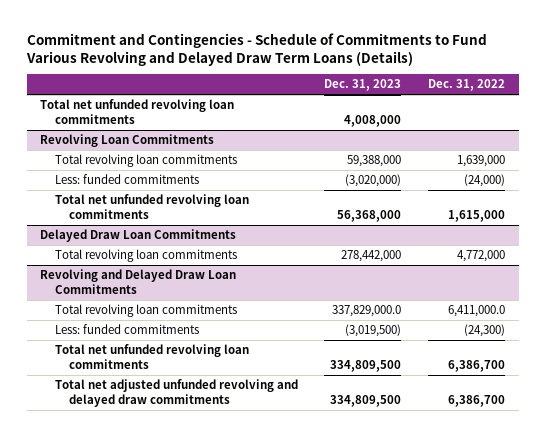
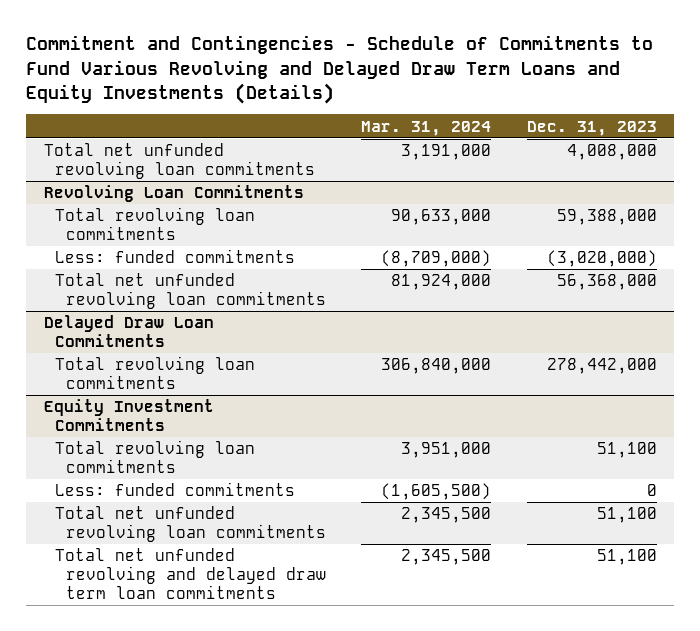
[25,32,487,66] Commitment and Contingencies - Schedule of Commitments to Fund Various Revolving and Delayed Draw Term Loans (Details) -> [26,35,654,104] Commitment and Contingencies - Schedule of Commitments to Fund Various Revolving and Delayed Draw Term Loans and Equity Investments (Details)
[428,79,506,92] Dec. 31, 2022 -> none
none -> [361,120,492,136] Mar. 31, 2024
[40,269,237,294] Revolving and Delayed Draw Loan Commitments -> none
none -> [43,399,214,431] Equity Investment Commitments
[332,305,402,318] 337,829,000.0 -> [596,442,657,459] 51,100
[345,324,402,338] (3,019,500) -> [646,484,657,497] 0
[330,359,402,372] 334,809,500 -> [596,507,657,524] 51,100
[54,379,298,407] Total net adjusted unfunded revolving and delayed draw commitments -> [54,548,326,599] Total net unfunded revolving and delayed draw term loan commitments
[330,394,402,407] 334,809,500 -> [596,549,657,566] 51,100

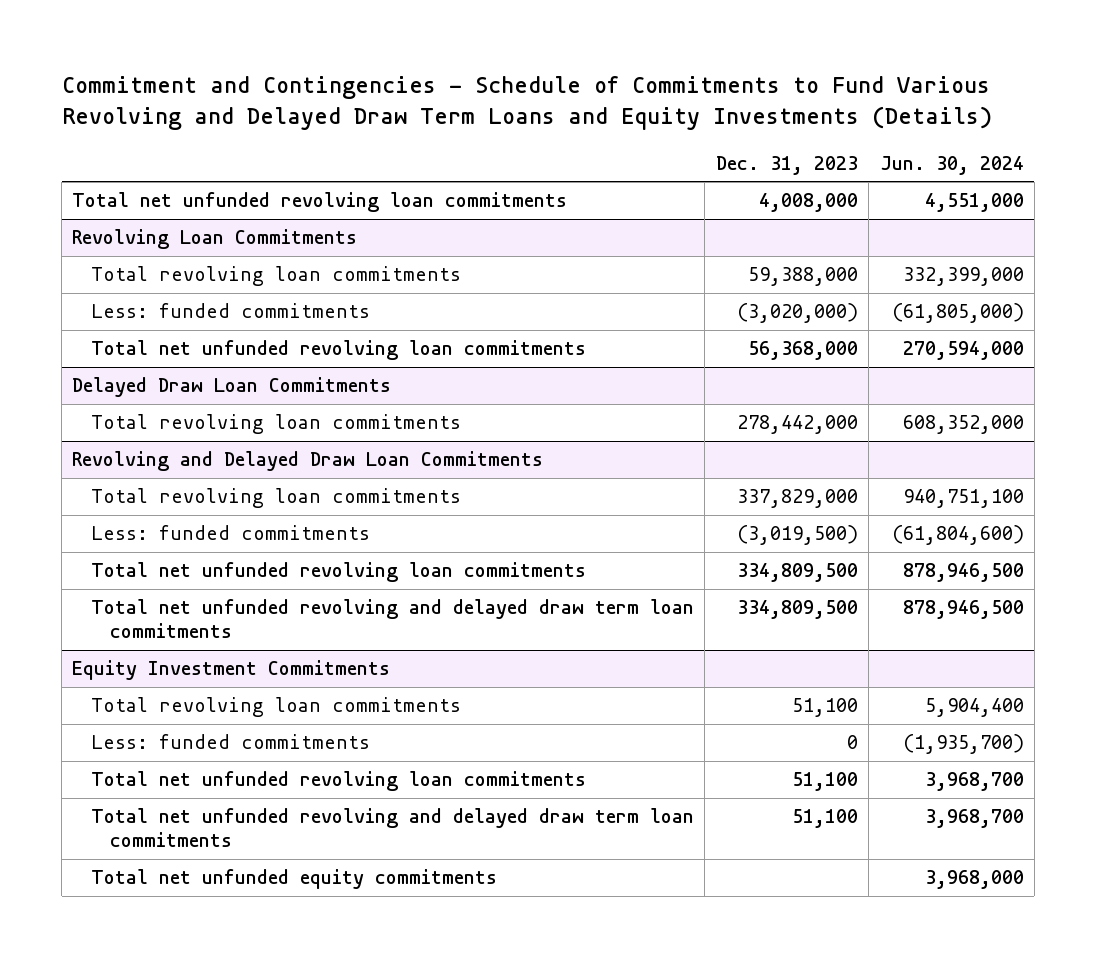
[361,120,492,136] Mar. 31, 2024 -> none
none -> [879,155,1024,175] Jun. 30, 2024
none -> [72,451,544,472] Revolving and Delayed Draw Loan Commitments
none -> [91,488,462,509] Total revolving loan commitments
none -> [91,525,371,541] Less: funded commitments
none -> [91,562,587,583] Total net unfunded revolving loan commitments
none -> [91,599,695,639] Total net unfunded revolving and delayed draw term loan commitments
none -> [91,869,498,890] Total net unfunded equity commitments

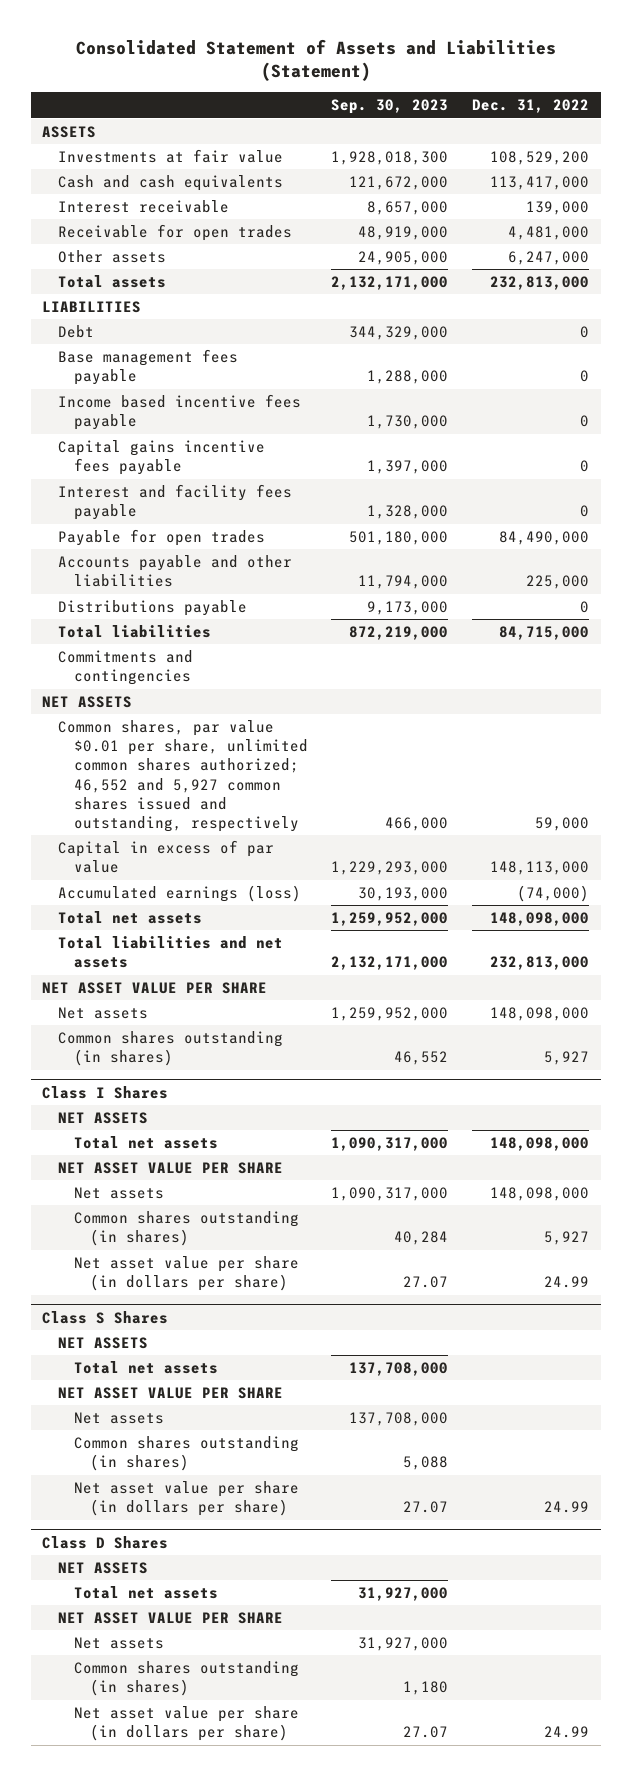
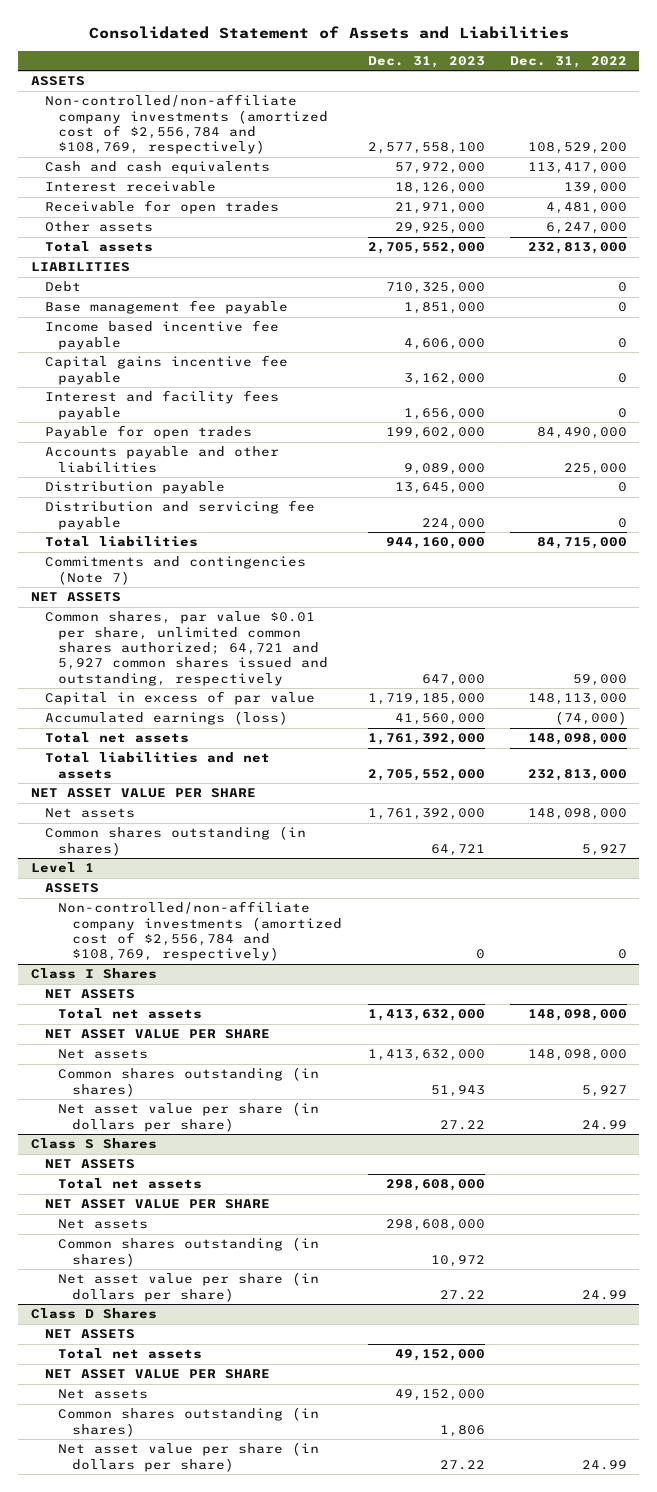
[75,39,556,82] Consolidated Statement of Assets and Liabilities (Statement) -> [88,25,569,39] Consolidated Statement of Assets and Liabilities
[331,99,449,115] Sep. 30, 2023 -> none
none -> [367,55,485,68] Dec. 31, 2023
[58,148,284,163] Investments at fair value -> [44,94,329,155] Non-controlled/non-affiliate company investments (amortized cost of $2,556,784 and $108,769, respectively)
[58,348,239,386] Base management fees payable -> [44,300,288,315] Base management fee payable
[58,393,302,431] Income based incentive fees payable -> [44,320,279,350] Income based incentive fee payable
[58,439,266,476] Capital gains incentive fees payable -> [44,355,288,385] Capital gains incentive fee payable
[58,599,248,616] Distributions payable -> [44,481,225,495] Distribution payable
none -> [44,500,315,530] Distribution and servicing fee payable
[58,649,194,686] Commitments and contingencies -> [44,556,306,585] Commitments and contingencies (Note 7)
[58,719,309,832] Common shares, par value $0.01 per share, unlimited common shares authorized; 46,552 and 5,927 common shares issued and outstanding, respectively -> [44,611,329,686] Common shares, par value $0.01 per share, unlimited common shares authorized; 64,721 and 5,927 common shares issued and outstanding, respectively
none -> [30,862,94,874] Level 1
none -> [44,883,99,894] ASSETS
none -> [58,901,343,962] Non-controlled/non-affiliate company investments (amortized cost of $2,556,784 and $108,769, respectively)

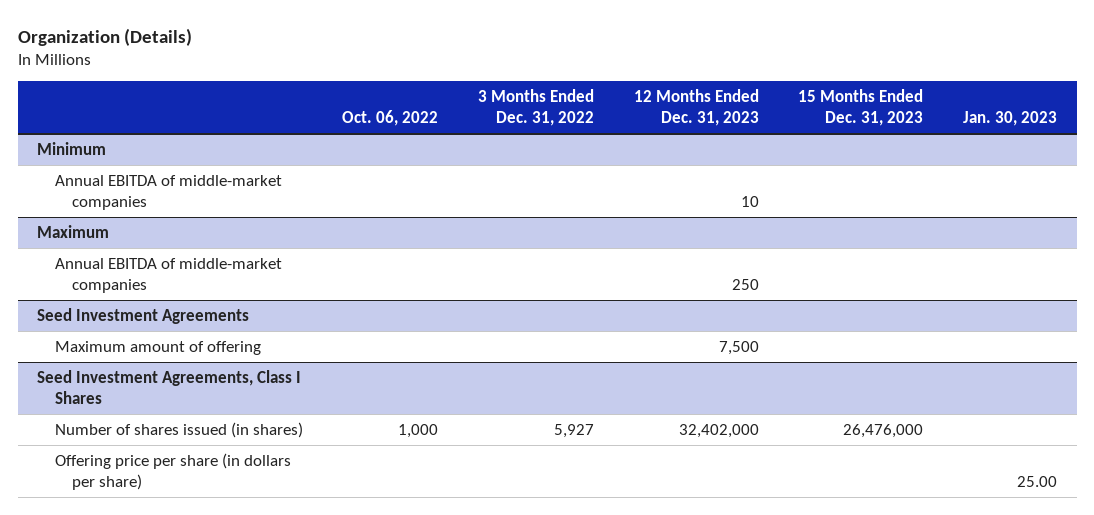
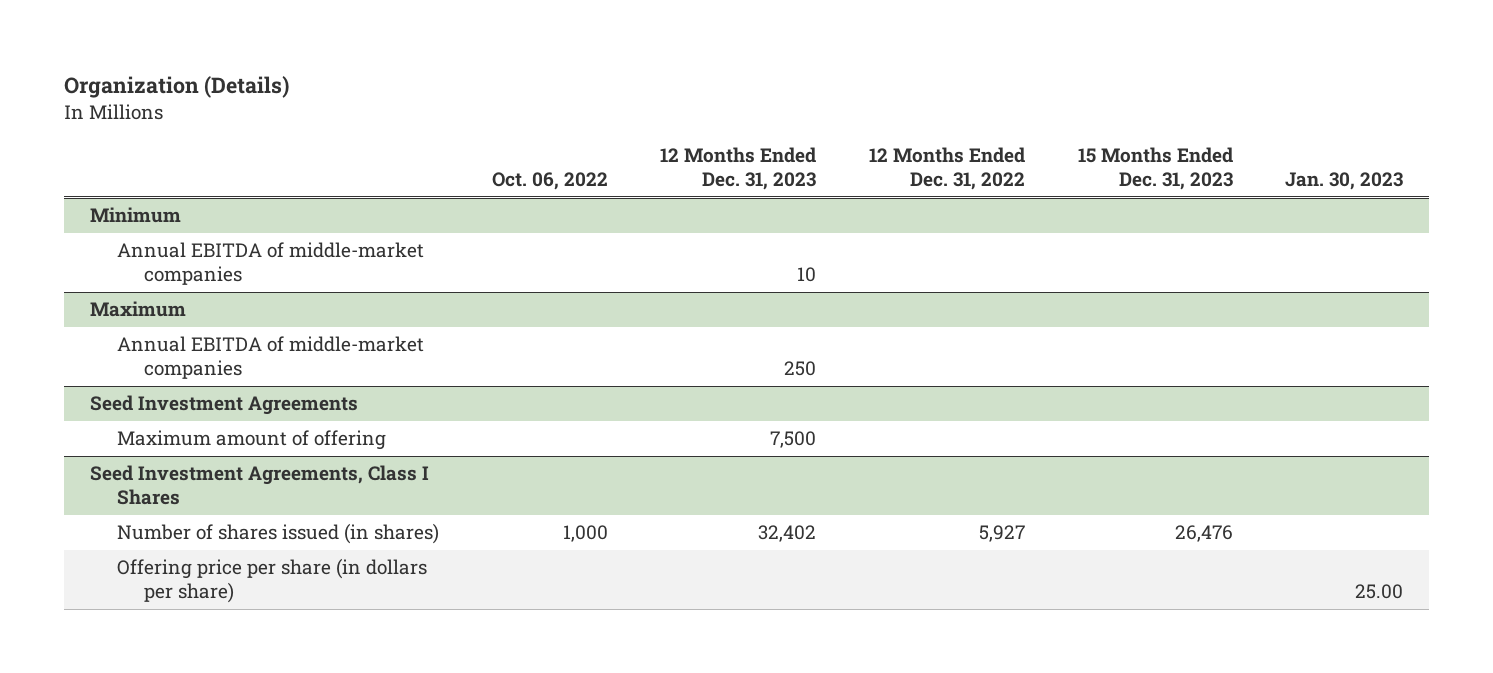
[477,89,594,126] 3 Months Ended Dec. 31, 2022 -> none
none -> [868,146,1025,191] 12 Months Ended Dec. 31, 2022
[678,424,759,439] 32,402,000 -> [758,525,817,543] 32,402
[843,424,924,439] 26,476,000 -> [1174,525,1233,543] 26,476

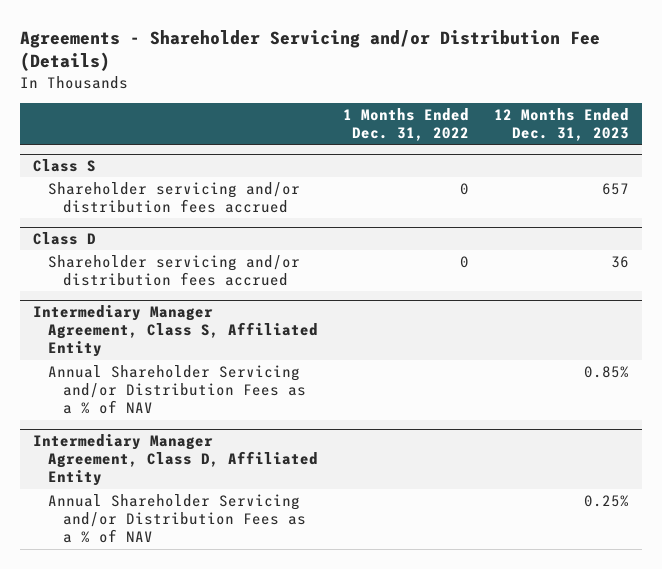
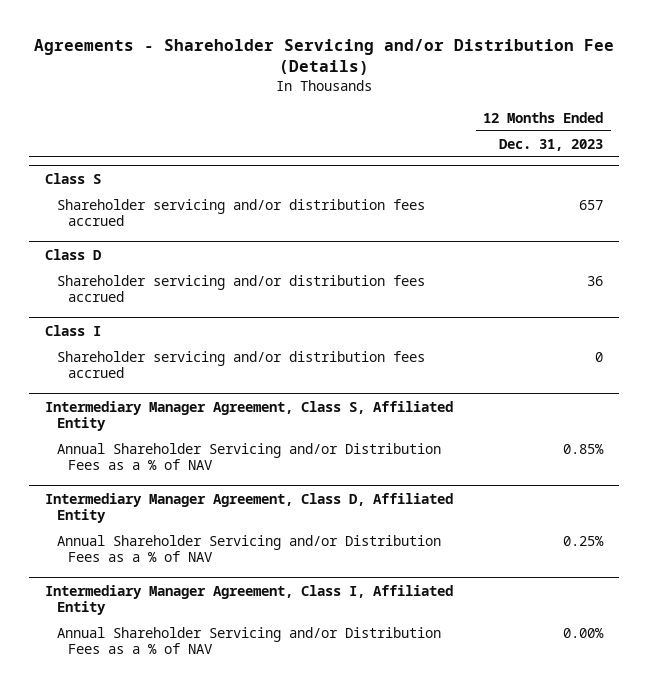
[343,107,470,142] 1 Months Ended Dec. 31, 2022 -> none
none -> [44,324,101,336] Class I
none -> [56,350,425,378] Shareholder servicing and/or distribution fees accrued
none -> [44,584,453,615] Intermediary Manager Agreement, Class I, Affiliated Entity
none -> [56,626,441,654] Annual Shareholder Servicing and/or Distribution Fees as a % of NAV

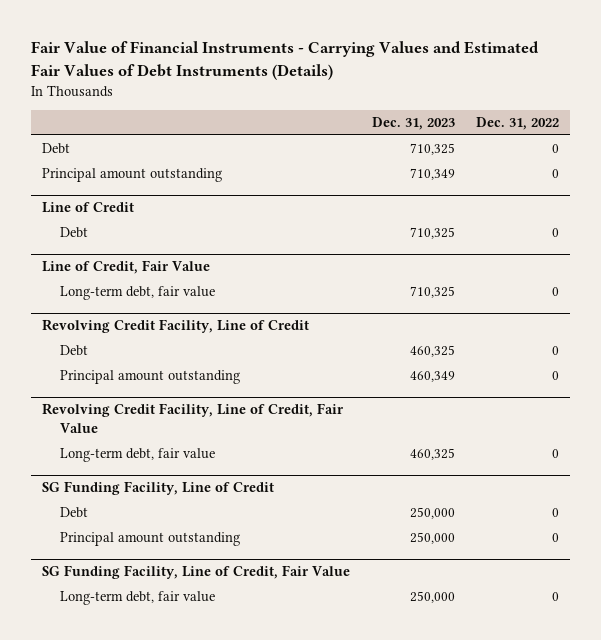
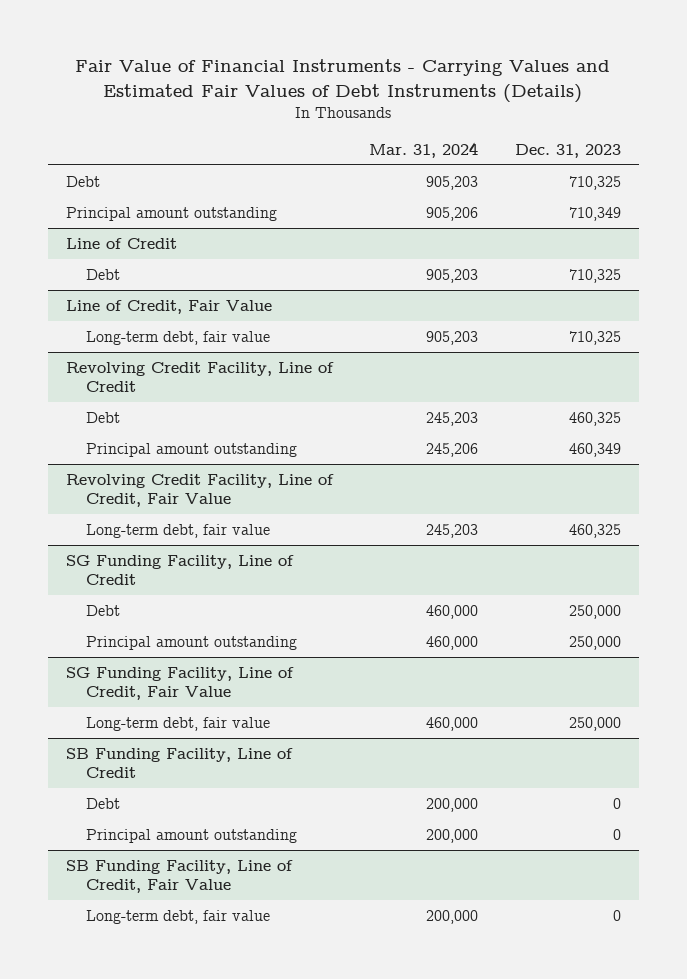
[476,117,560,131] Dec. 31, 2022 -> none
none -> [369,141,479,158] Mar. 31, 2024
none -> [65,747,293,779] SB Funding Facility, Line of Credit
none -> [86,797,121,809] Debt
none -> [86,828,298,843] Principal amount outstanding
none -> [65,859,293,894] SB Funding Facility, Line of Credit, Fair Value
none -> [86,909,271,924] Long-term debt, fair value

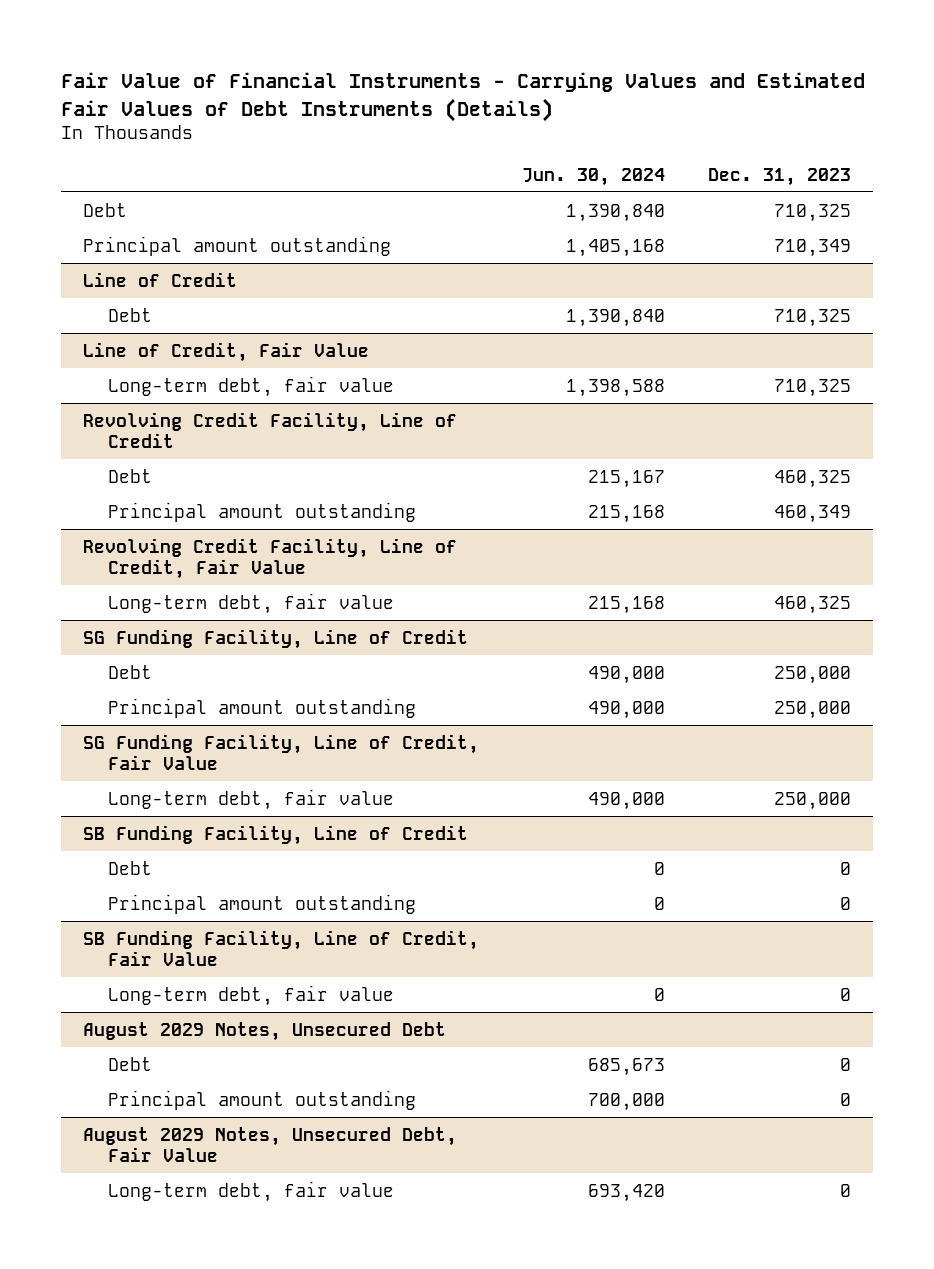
[369,141,479,158] Mar. 31, 2024 -> none
none -> [521,167,665,186] Jun. 30, 2024
none -> [82,1021,446,1041] August 2029 Notes, Unsecured Debt
none -> [107,1056,152,1071] Debt
none -> [107,1089,416,1110] Principal amount outstanding
none -> [82,1126,457,1162] August 2029 Notes, Unsecured Debt, Fair Value
none -> [107,1180,394,1202] Long-term debt, fair value

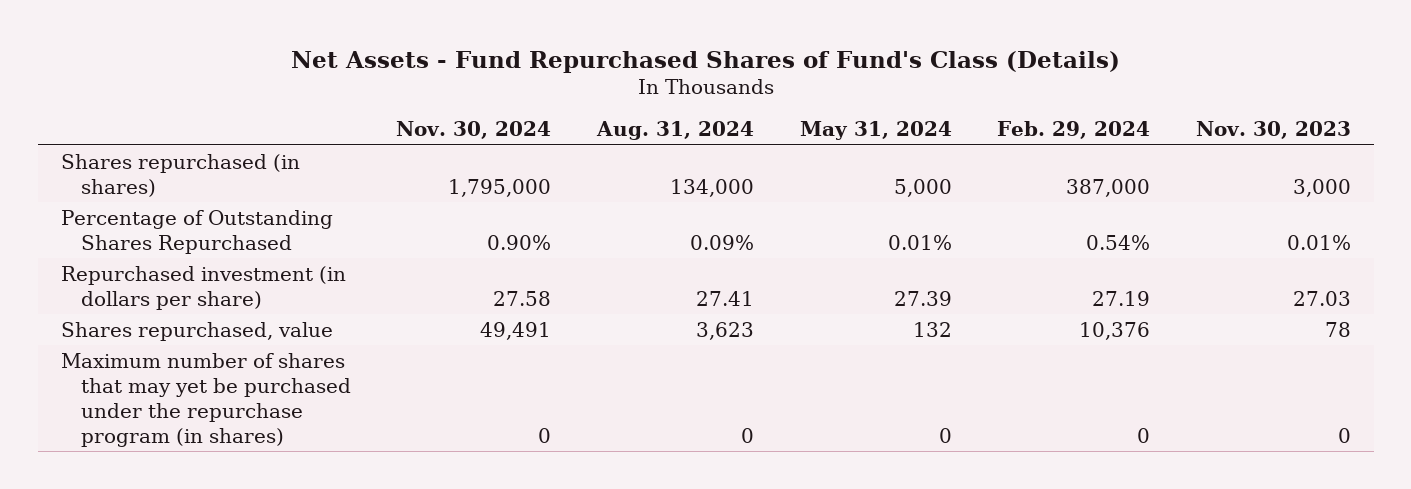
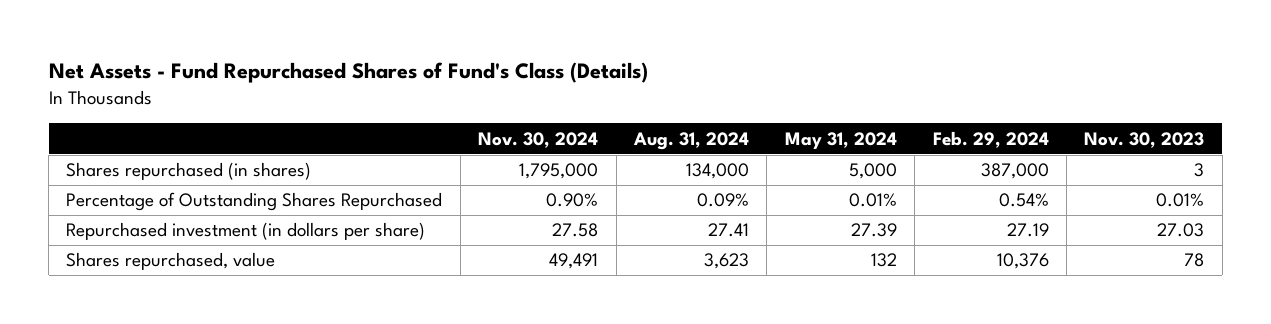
[1292,178,1351,197] 3,000 -> [1194,163,1205,178] 3
[60,352,351,447] Maximum number of shares that may yet be purchased under the repurchase program (in shares) -> none

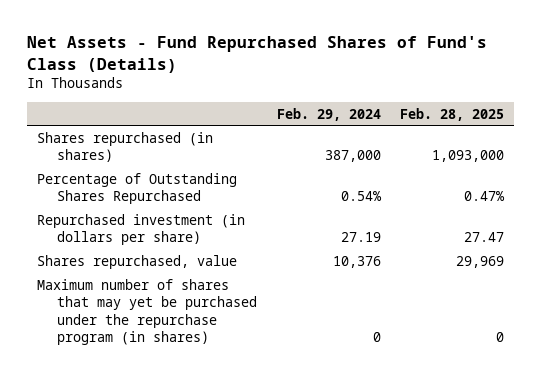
[478,131,599,148] Nov. 30, 2024 -> none
[633,131,750,150] Aug. 31, 2024 -> none
[784,131,897,149] May 31, 2024 -> none
[1084,131,1205,148] Nov. 30, 2023 -> none
none -> [400,107,505,121] Feb. 28, 2025
none -> [36,278,257,346] Maximum number of shares that may yet be purchased under the repurchase program (in shares)

